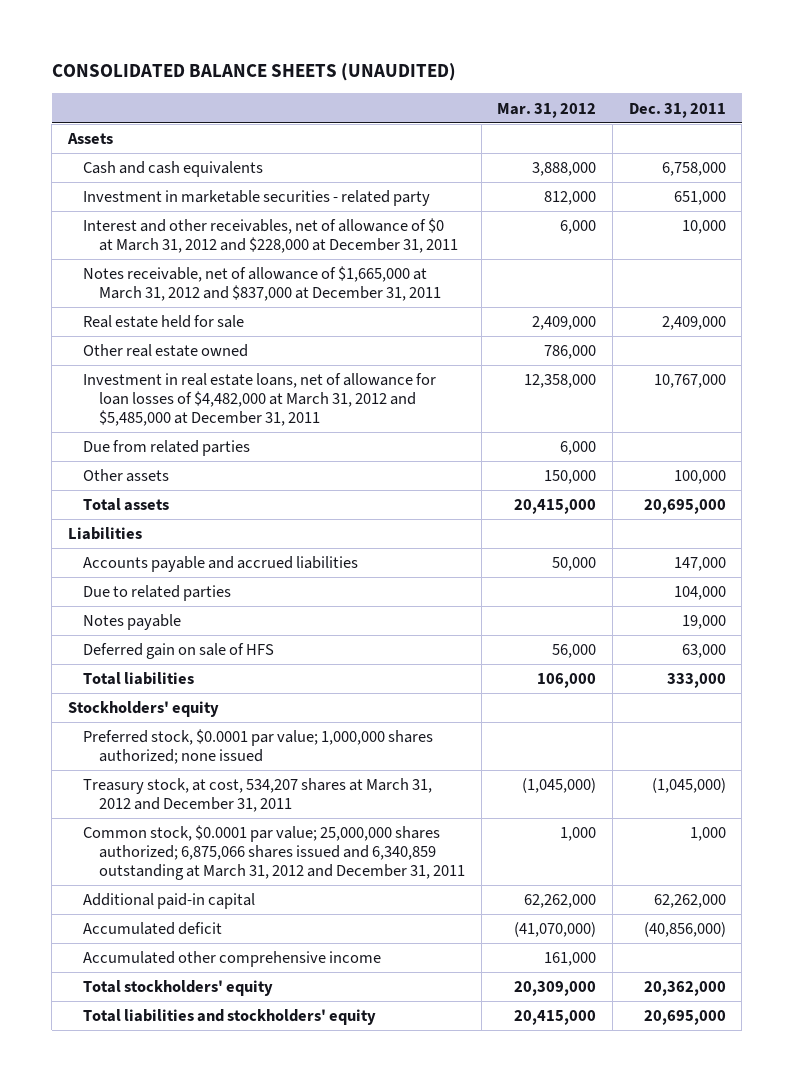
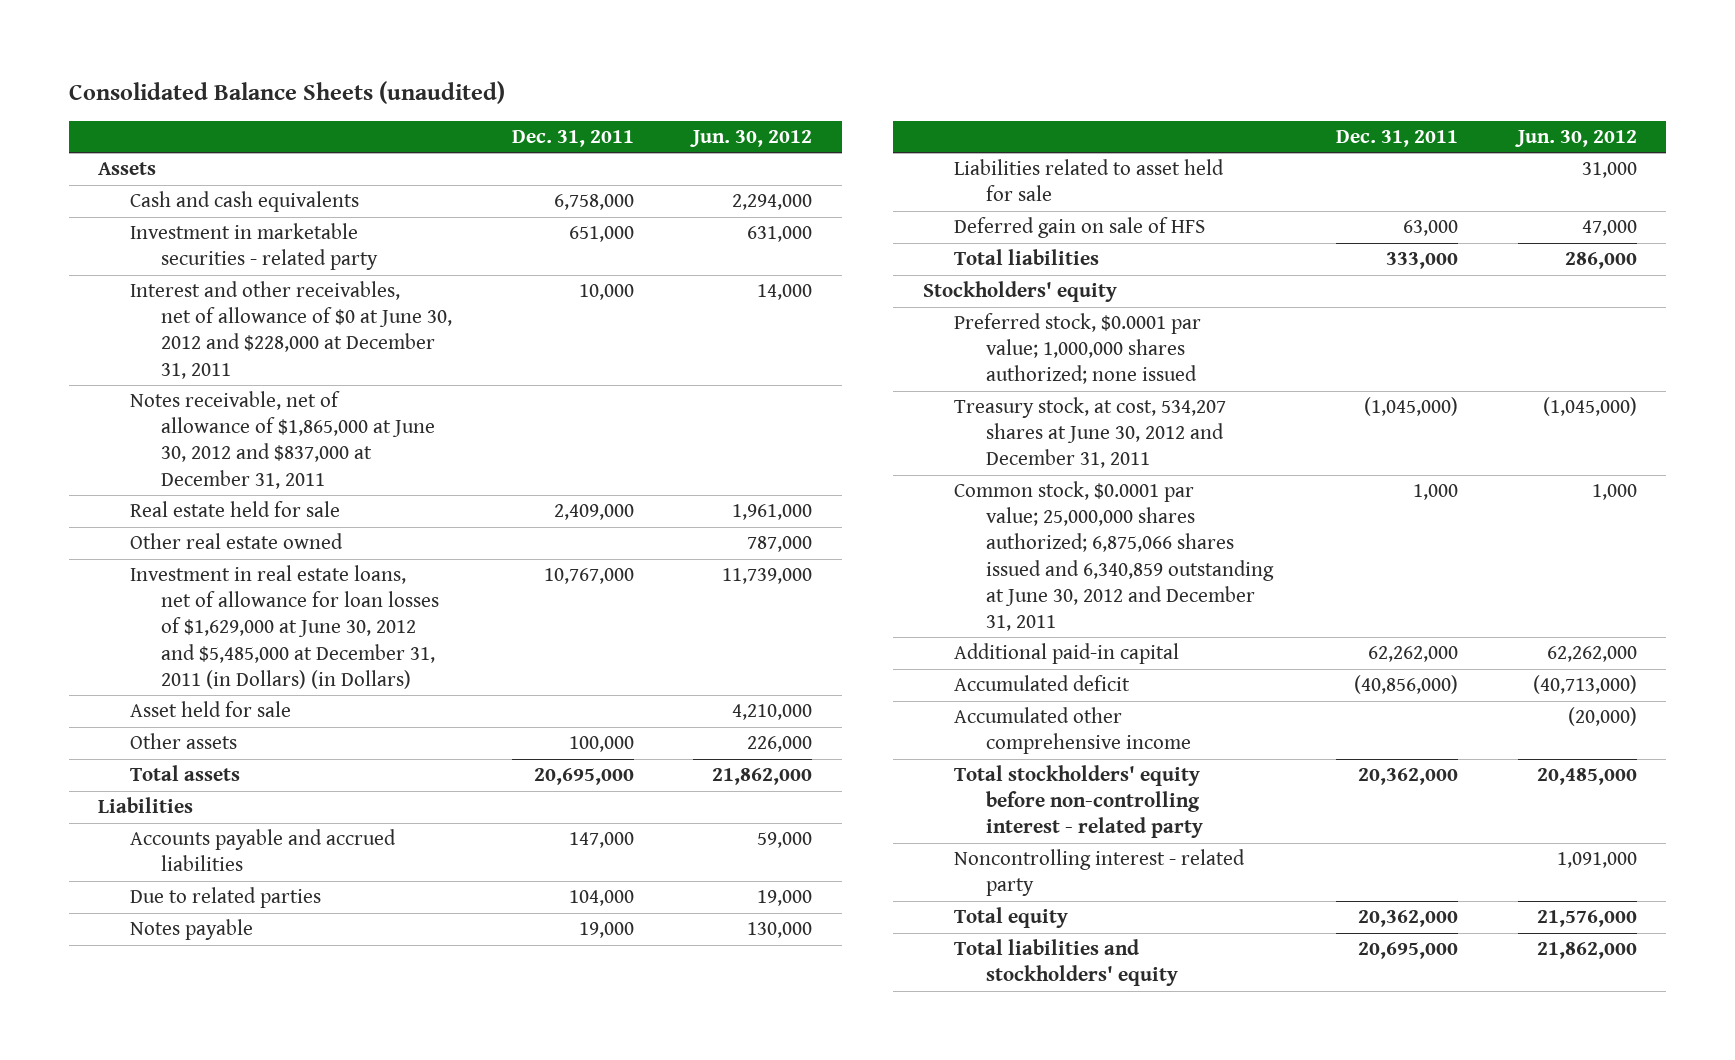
[51,63,456,82] CONSOLIDATED BALANCE SHEETS (UNAUDITED) -> [68,81,505,105] Consolidated Balance Sheets (unaudited)
[497,102,597,118] Mar. 31, 2012 -> none
none -> [690,129,813,147] Jun. 30, 2012
[83,218,459,254] Interest and other receivables, net of allowance of $0 at March 31, 2012 and $228,000 at December 31, 2011 -> [129,281,453,379] Interest and other receivables, net of allowance of $0 at June 30, 2012 and $228,000 at December 31, 2011
[83,266,442,302] Notes receivable, net of allowance of $1,665,000 at March 31, 2012 and $837,000 at December 31, 2011 -> [129,391,436,489] Notes receivable, net of allowance of $1,865,000 at June 30, 2012 and $837,000 at December 31, 2011
[83,440,251,457] Due from related parties -> none
[83,373,437,427] Investment in real estate loans, net of allowance for loan losses of $4,482,000 at March 31, 2012 and $5,485,000 at December 31, 2011 -> [129,565,440,689] Investment in real estate loans, net of allowance for loan losses of $1,629,000 at June 30, 2012 and $5,485,000 at December 31, 2011 (in Dollars) (in Dollars)
none -> [129,701,291,718] Asset held for sale
none -> [954,159,1225,202] Liabilities related to asset held for sale
[83,778,433,813] Treasury stock, at cost, 534,207 shares at March 31, 2012 and December 31, 2011 -> [954,397,1227,469] Treasury stock, at cost, 534,207 shares at June 30, 2012 and December 31, 2011
[83,825,466,881] Common stock, $0.0001 par value; 25,000,000 shares authorized; 6,875,066 shares issued and 6,340,859 outstanding at March 31, 2012 and December 31, 2011 -> [954,481,1274,631] Common stock, $0.0001 par value; 25,000,000 shares authorized; 6,875,066 shares issued and 6,340,859 outstanding at June 30, 2012 and December 31, 2011
[83,980,274,997] Total stockholders' equity -> [954,765,1203,839] Total stockholders' equity before non-controlling interest - related party
none -> [954,849,1246,897] Noncontrolling interest - related party
none -> [954,907,1069,929] Total equity

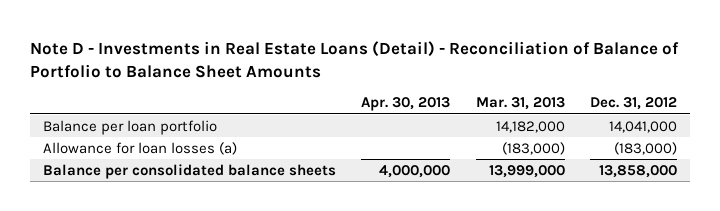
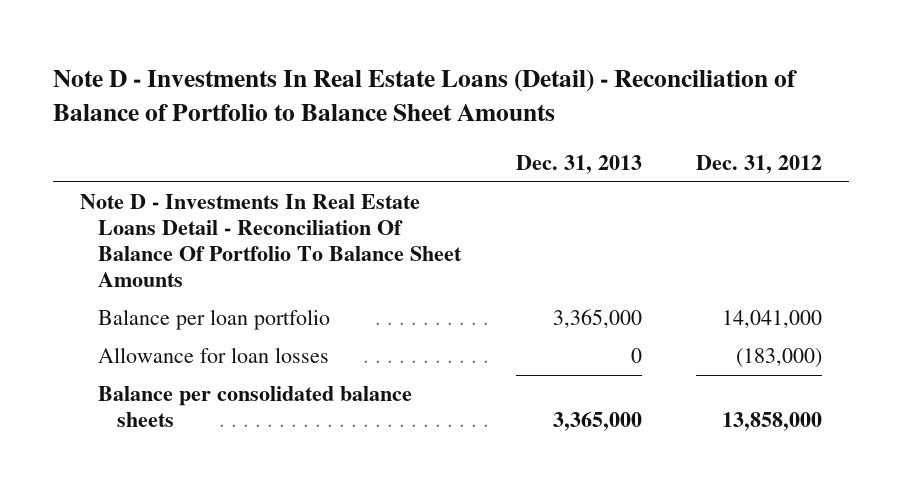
[30,40,680,78] Note D - Investments in Real Estate Loans (Detail) - Reconciliation of Balance of Portfolio to Balance Sheet Amounts -> [53,69,798,122] Note D - Investments In Real Estate Loans (Detail) - Reconciliation of Balance of Portfolio to Balance Sheet Amounts
[361,97,451,112] Apr. 30, 2013 -> none
[475,97,565,111] Mar. 31, 2013 -> none
none -> [515,154,642,174] Dec. 31, 2013
none -> [80,194,463,288] Note D - Investments In Real Estate Loans Detail - Reconciliation Of Balance Of Portfolio To Balance Sheet Amounts
[43,141,238,155] Allowance for loan losses (a) -> [98,347,330,364] Allowance for loan losses

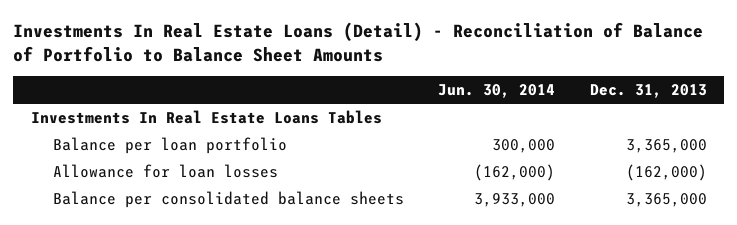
[53,69,798,122] Note D - Investments In Real Estate Loans (Detail) - Reconciliation of Balance of Portfolio to Balance Sheet Amounts -> [13,22,704,62] Investments In Real Estate Loans (Detail) - Reconciliation of Balance of Portfolio to Balance Sheet Amounts
[695,154,822,174] Dec. 31, 2012 -> none
none -> [438,84,556,99] Jun. 30, 2014
[80,194,463,288] Note D - Investments In Real Estate Loans Detail - Reconciliation Of Balance Of Portfolio To Balance Sheet Amounts -> none
none -> [30,109,382,124] Investments In Real Estate Loans Tables
[630,348,642,364] 0 -> [625,163,707,181] (162,000)

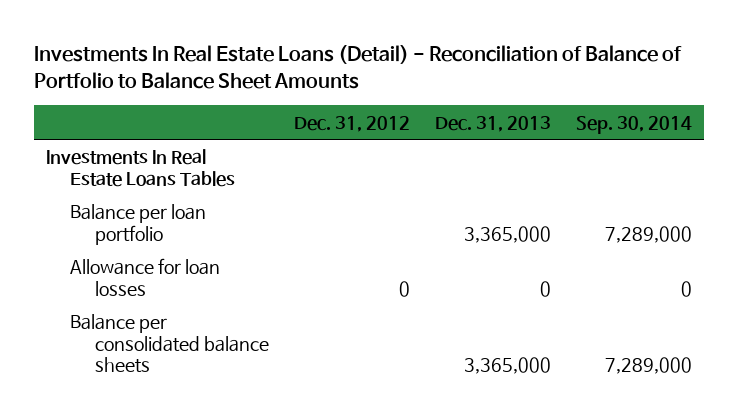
[438,84,556,99] Jun. 30, 2014 -> none
none -> [293,115,410,132] Dec. 31, 2012
none -> [575,115,692,134] Sep. 30, 2014
[625,163,707,181] (162,000) -> [539,280,551,297] 0

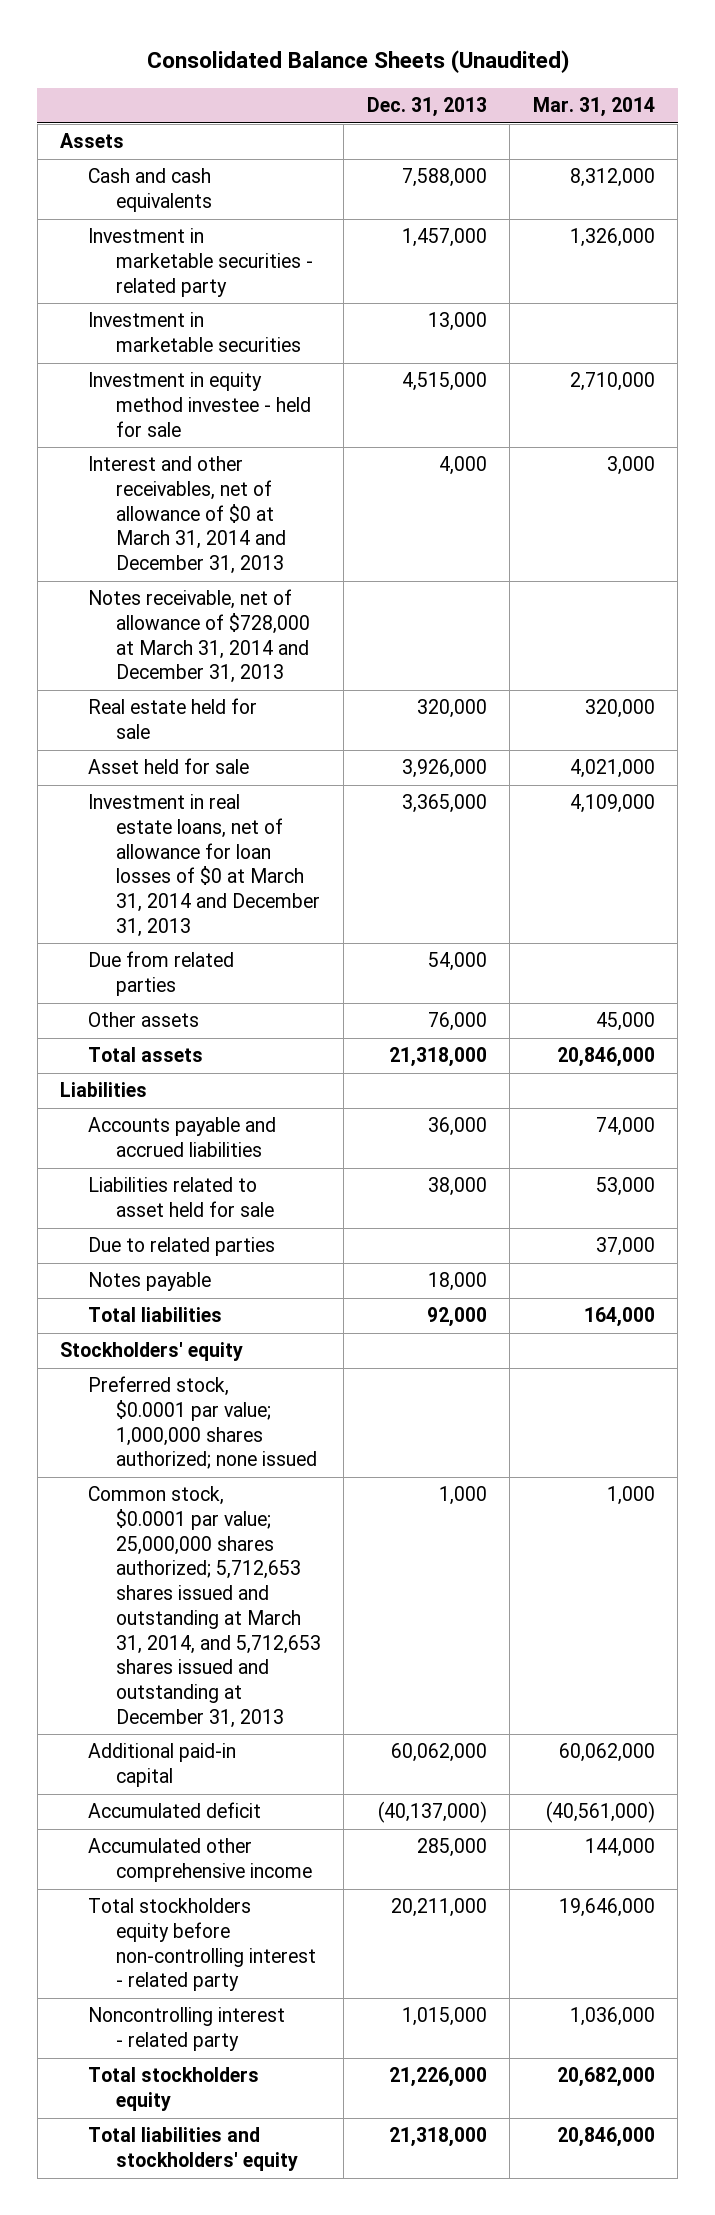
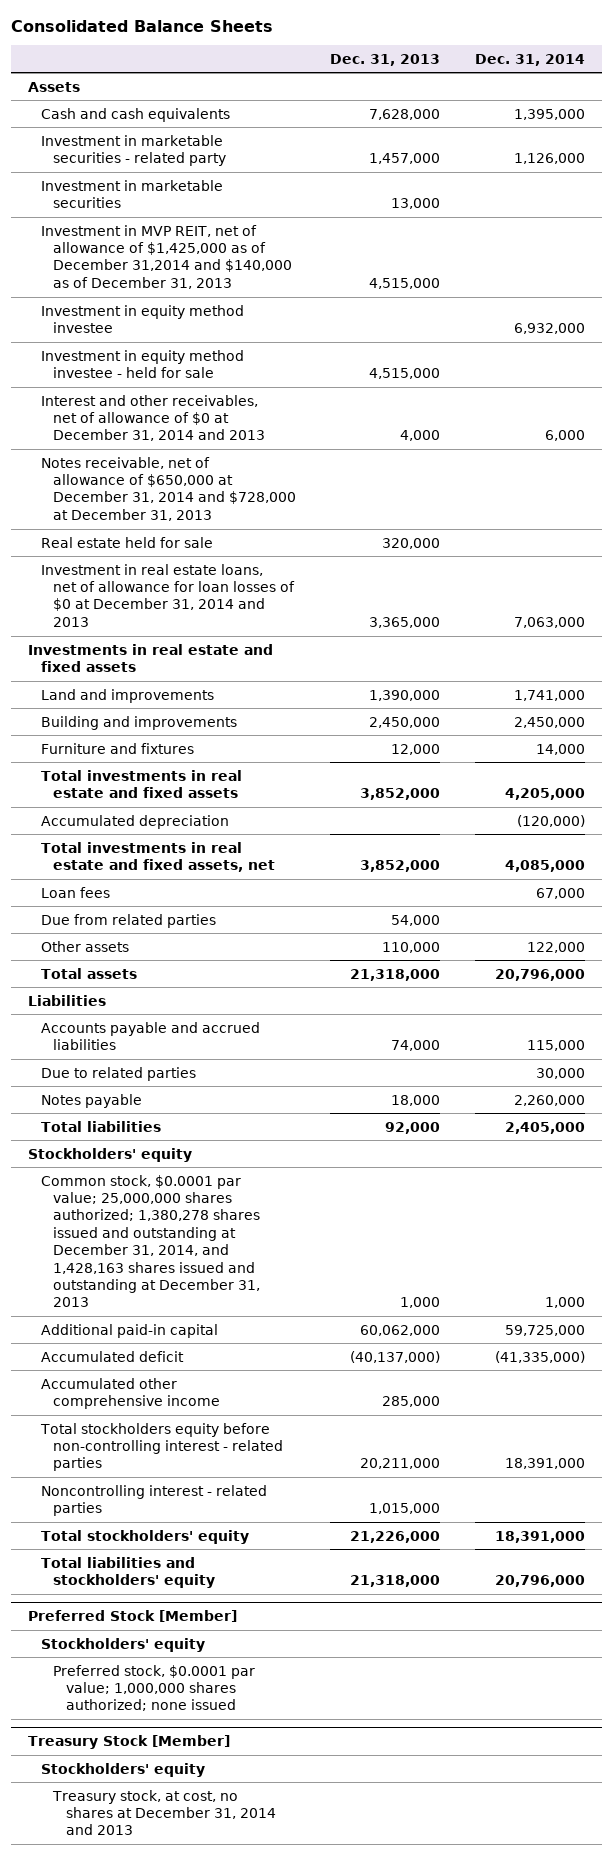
[146,49,569,73] Consolidated Balance Sheets (Unaudited) -> [10,19,273,32] Consolidated Balance Sheets
[532,97,655,118] Mar. 31, 2014 -> none
none -> [474,53,585,66] Dec. 31, 2014
[401,168,487,188] 7,588,000 -> [369,108,441,120] 7,628,000
none -> [40,224,293,289] Investment in MVP REIT, net of allowance of $1,425,000 as of December 31,2014 and $140,000 as of December 31, 2013
none -> [40,304,244,333] Investment in equity method investee
[88,456,287,575] Interest and other receivables, net of allowance of $0 at March 31, 2014 and December 31, 2013 -> [40,394,266,442] Interest and other receivables, net of allowance of $0 at December 31, 2014 and 2013
[88,589,311,684] Notes receivable, net of allowance of $728,000 at March 31, 2014 and December 31, 2013 -> [40,456,297,521] Notes receivable, net of allowance of $650,000 at December 31, 2014 and $728,000 at December 31, 2013
[88,758,250,775] Asset held for sale -> none
[88,794,321,937] Investment in real estate loans, net of allowance for loan losses of $0 at March 31, 2014 and December 31, 2013 -> [40,563,296,627] Investment in real estate loans, net of allowance for loan losses of $0 at December 31, 2014 and 2013
none -> [27,643,273,672] Investments in real estate and fixed assets
none -> [40,688,214,703] Land and improvements
none -> [40,715,237,730] Building and improvements
none -> [40,742,194,754] Furniture and fixtures
none -> [40,769,242,798] Total investments in real estate and fixed assets
none -> [40,814,229,829] Accumulated depreciation
none -> [40,841,276,872] Total investments in real estate and fixed assets, net
none -> [40,886,110,898] Loan fees
[427,1012,487,1032] 76,000 -> [382,941,441,953] 110,000
[88,1177,275,1218] Liabilities related to asset held for sale -> none
[427,1117,487,1137] 36,000 -> [391,1039,441,1051] 74,000
[88,1376,318,1470] Preferred stock, $0.0001 par value; 1,000,000 shares authorized; none issued -> none
[88,1486,322,1728] Common stock, $0.0001 par value; 25,000,000 shares authorized; 5,712,653 shares issued and outstanding at March 31, 2014, and 5,712,653 shares issued and outstanding at December 31, 2013 -> [40,1174,261,1308] Common stock, $0.0001 par value; 25,000,000 shares authorized; 1,380,278 shares issued and outstanding at December 31, 2014, and 1,428,163 shares issued and outstanding at December 31, 2013
[88,1898,317,1992] Total stockholders equity before non-controlling interest - related party -> [39,1422,284,1472] Total stockholders equity before non-controlling interest - related parties
[88,2007,286,2052] Noncontrolling interest - related party -> [40,1484,267,1516] Noncontrolling interest - related parties
[88,2067,260,2112] Total stockholders equity -> [40,1529,249,1544] Total stockholders' equity
none -> [27,1610,237,1623] Preferred Stock [Member]
none -> [40,1637,205,1652] Stockholders' equity
none -> [53,1664,256,1712] Preferred stock, $0.0001 par value; 1,000,000 shares authorized; none issued
none -> [27,1735,230,1750] Treasury Stock [Member]
none -> [40,1762,205,1777] Stockholders' equity
none -> [52,1789,276,1836] Treasury stock, at cost, no shares at December 31, 2014 and 2013

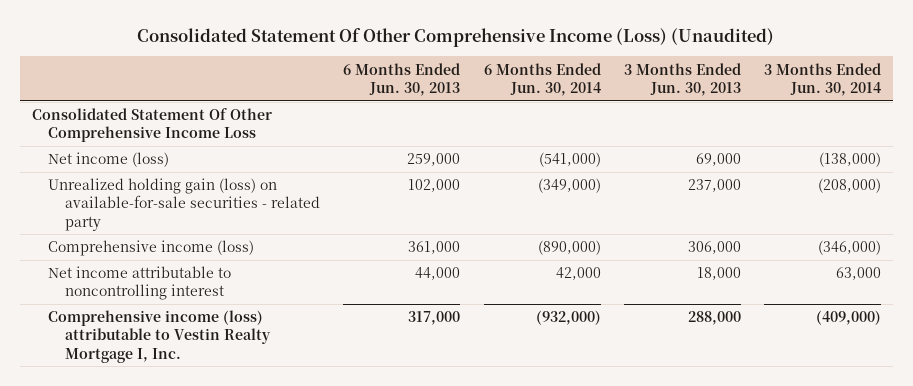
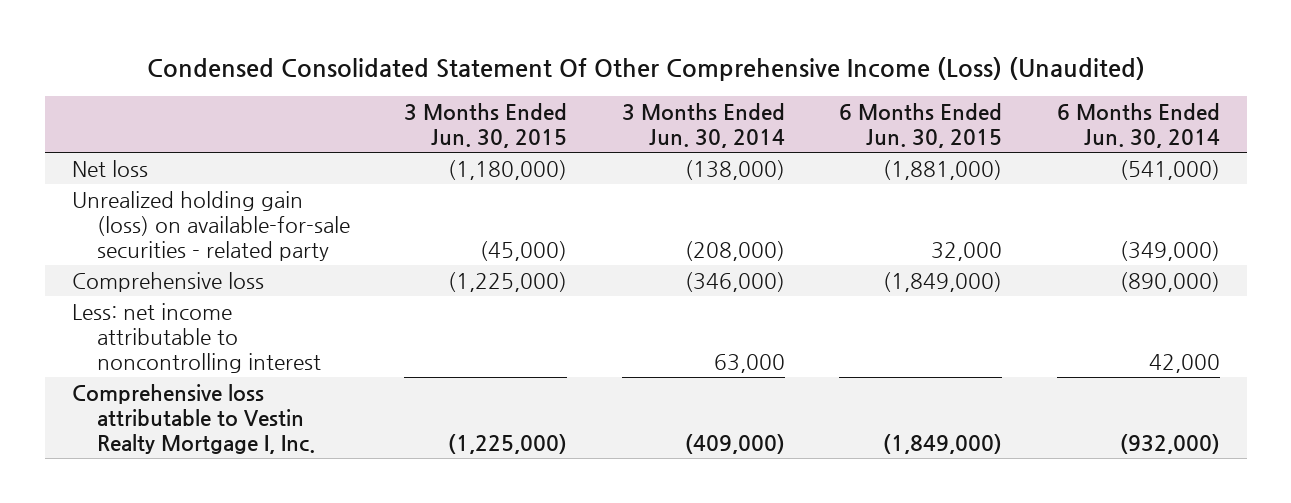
[137,28,775,48] Consolidated Statement Of Other Comprehensive Income (Loss) (Unaudited) -> [146,57,1145,82] Condensed Consolidated Statement Of Other Comprehensive Income (Loss) (Unaudited)
[343,62,461,96] 6 Months Ended Jun. 30, 2013 -> none
[623,62,741,96] 3 Months Ended Jun. 30, 2013 -> none
none -> [404,103,568,149] 3 Months Ended Jun. 30, 2015
none -> [839,103,1003,149] 6 Months Ended Jun. 30, 2015
[31,108,272,143] Consolidated Statement Of Other Comprehensive Income Loss -> none
[48,152,170,168] Net income (loss) -> [71,159,148,177] Net loss
[48,240,255,257] Comprehensive income (loss) -> [71,271,264,292] Comprehensive loss
[48,266,232,301] Net income attributable to noncontrolling interest -> [71,302,321,373] Less: net income attributable to noncontrolling interest
[48,310,272,363] Comprehensive income (loss) attributable to Vestin Realty Mortgage I, Inc. -> [71,383,315,454] Comprehensive loss attributable to Vestin Realty Mortgage I, Inc.

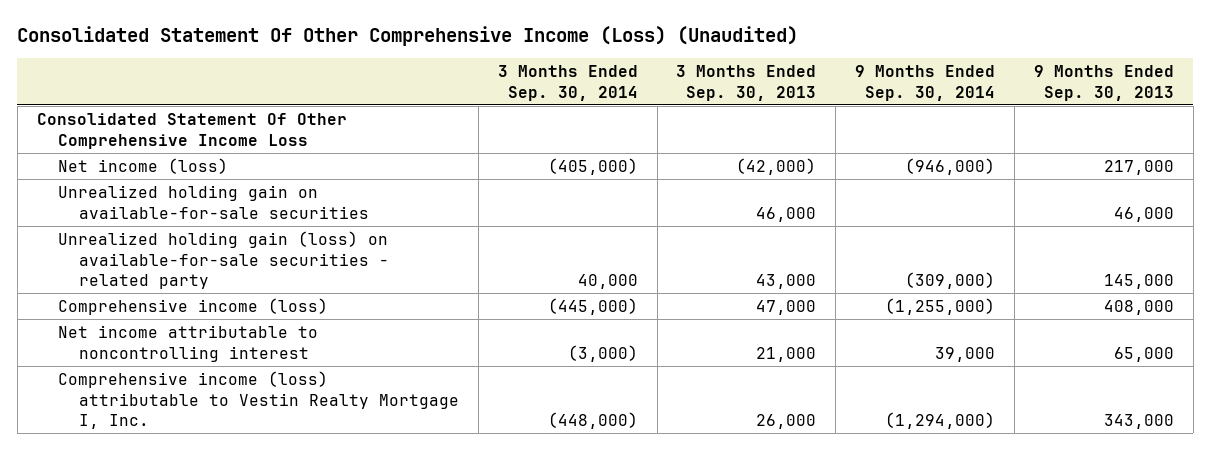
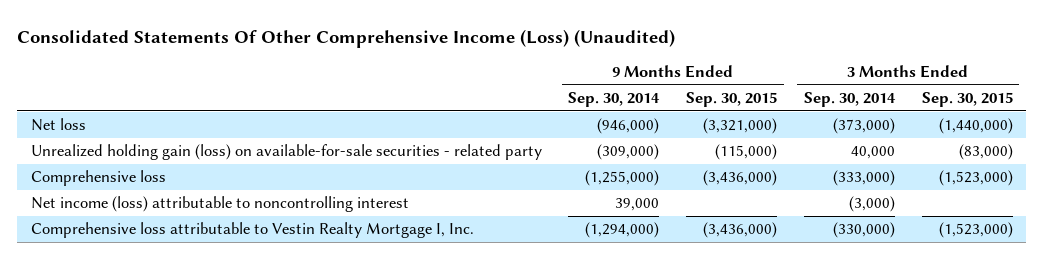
[17,26,799,47] Consolidated Statement Of Other Comprehensive Income (Loss) (Unaudited) -> [17,28,676,48] Consolidated Statements Of Other Comprehensive Income (Loss) (Unaudited)
[676,65,817,101] 3 Months Ended Sep. 30, 2013 -> none
[1033,65,1174,101] 9 Months Ended Sep. 30, 2013 -> none
none -> [686,92,778,108] Sep. 30, 2015
none -> [921,92,1013,108] Sep. 30, 2015
[36,112,347,149] Consolidated Statement Of Other Comprehensive Income Loss -> none
[57,184,370,219] Unrealized holding gain on available-for-sale securities -> none
[57,157,228,174] Net income (loss) -> [30,118,86,132] Net loss
[547,157,638,175] (405,000) -> [832,118,895,135] (373,000)
[57,297,328,315] Comprehensive income (loss) -> [30,170,166,187] Comprehensive loss
[547,297,638,315] (445,000) -> [832,170,895,187] (333,000)
[57,324,318,362] Net income attributable to noncontrolling interest -> [30,196,409,213] Net income (loss) attributable to noncontrolling interest
[57,370,460,430] Comprehensive income (loss) attributable to Vestin Realty Mortgage I, Inc. -> [30,222,474,239] Comprehensive loss attributable to Vestin Realty Mortgage I, Inc.
[547,412,638,430] (448,000) -> [832,222,895,239] (330,000)

